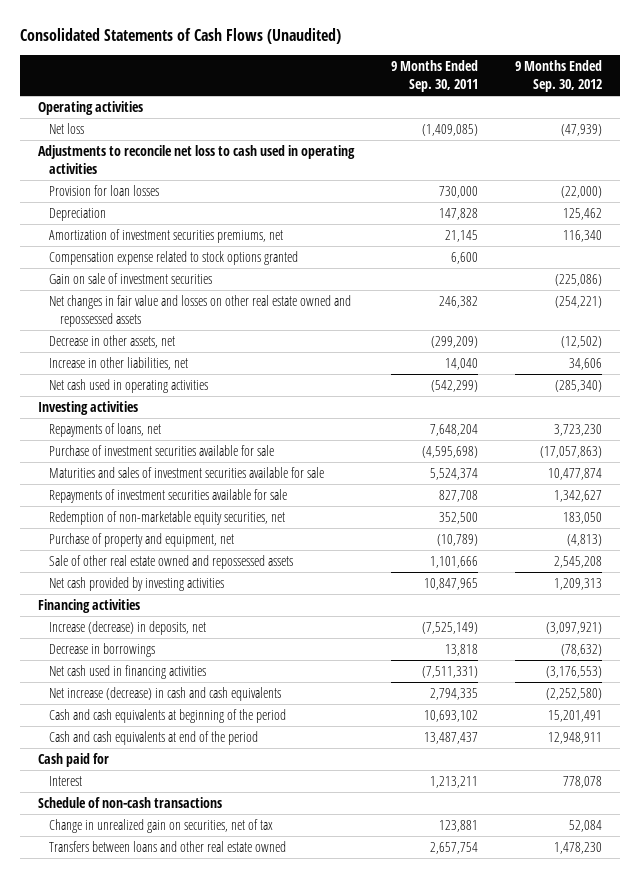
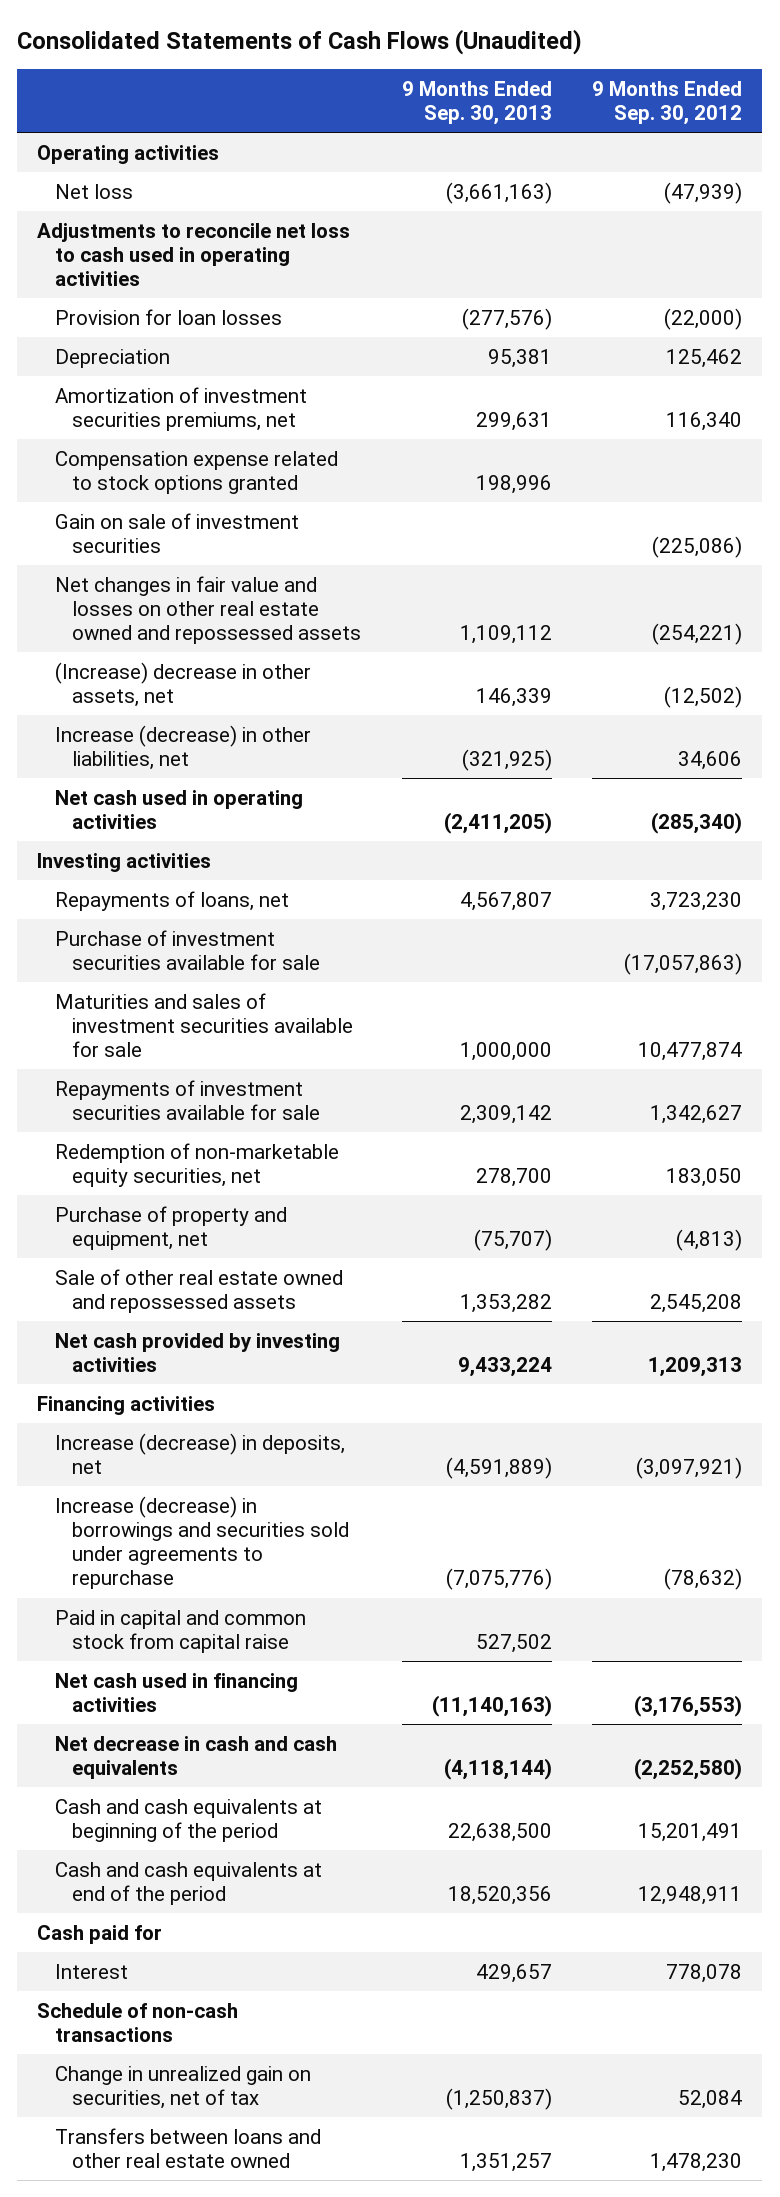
[390,60,478,93] 9 Months Ended Sep. 30, 2011 -> none
none -> [401,80,552,126] 9 Months Ended Sep. 30, 2013
[48,334,175,348] Decrease in other assets, net -> [54,661,311,707] (Increase) decrease in other assets, net
[48,356,188,370] Increase in other liabilities, net -> [54,724,311,770] Increase (decrease) in other liabilities, net
[48,642,155,657] Decrease in borrowings -> [54,1495,350,1590] Increase (decrease) in borrowings and securities sold under agreements to repurchase
none -> [54,1609,306,1653] Paid in capital and common stock from capital raise
[48,686,281,701] Net increase (decrease) in cash and cash equivalents -> [54,1735,337,1779] Net decrease in cash and cash equivalents

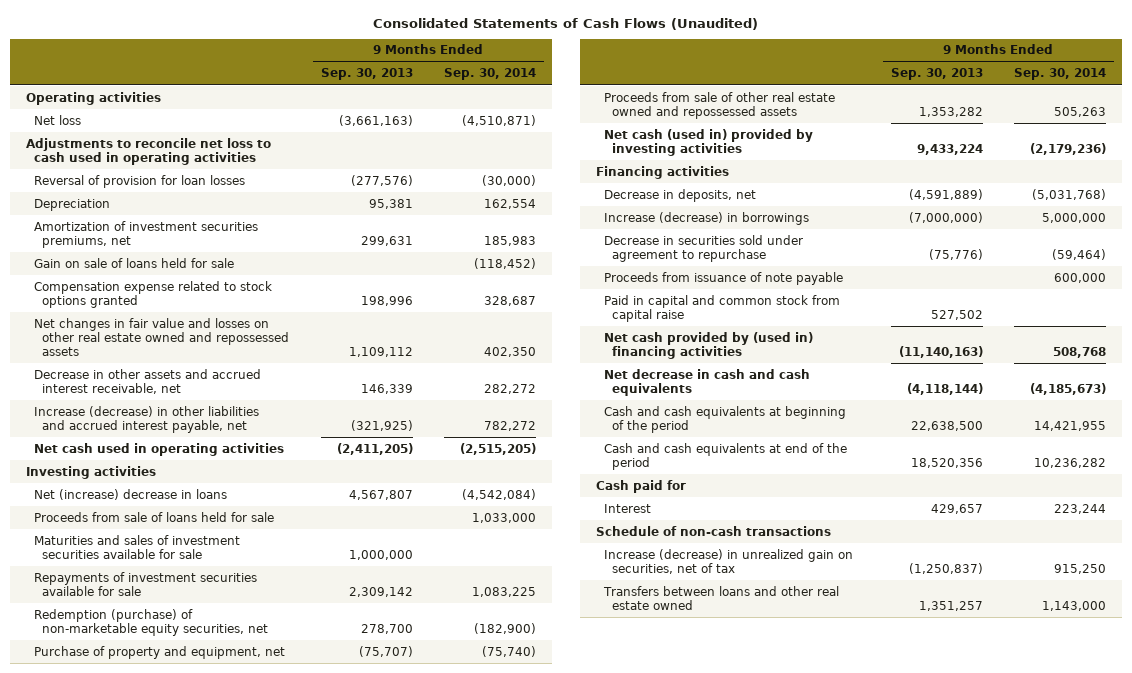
[592,80,743,126] 9 Months Ended Sep. 30, 2012 -> none
none -> [443,68,536,81] Sep. 30, 2014
[54,308,282,325] Provision for loan losses -> [33,174,245,188] Reversal of provision for loan losses
none -> [33,257,234,268] Gain on sale of loans held for sale
[54,512,299,553] Gain on sale of investment securities -> none
[54,661,311,707] (Increase) decrease in other assets, net -> [33,368,261,394] Decrease in other assets and accrued interest receivable, net
[54,724,311,770] Increase (decrease) in other liabilities, net -> [33,405,259,433] Increase (decrease) in other liabilities and accrued interest payable, net
[54,929,321,970] Purchase of investment securities available for sale -> none
[54,890,289,911] Repayments of loans, net -> [33,488,227,500] Net (increase) decrease in loans
none -> [33,511,274,522] Proceeds from sale of loans held for sale
[54,1142,339,1187] Redemption of non-marketable equity securities, net -> [33,608,269,636] Redemption (purchase) of non-marketable equity securities, net
[54,1268,343,1313] Sale of other real estate owned and repossessed assets -> [603,91,835,119] Proceeds from sale of other real estate owned and repossessed assets
[54,1332,340,1372] Net cash provided by investing activities -> [603,128,813,156] Net cash (used in) provided by investing activities
[54,1432,345,1474] Increase (decrease) in deposits, net -> [603,188,756,202] Decrease in deposits, net
[54,1495,350,1590] Increase (decrease) in borrowings and securities sold under agreements to repurchase -> [603,211,809,225] Increase (decrease) in borrowings
[445,1568,552,1591] (7,075,776) -> [908,211,983,223] (7,000,000)
none -> [603,234,803,262] Decrease in securities sold under agreement to repurchase
none -> [603,271,843,285] Proceeds from issuance of note payable
[54,1672,298,1712] Net cash used in financing activities -> [603,331,813,359] Net cash provided by (used in) financing activities
[54,2065,311,2109] Change in unrealized gain on securities, net of tax -> [603,548,853,574] Increase (decrease) in unrealized gain on securities, net of tax

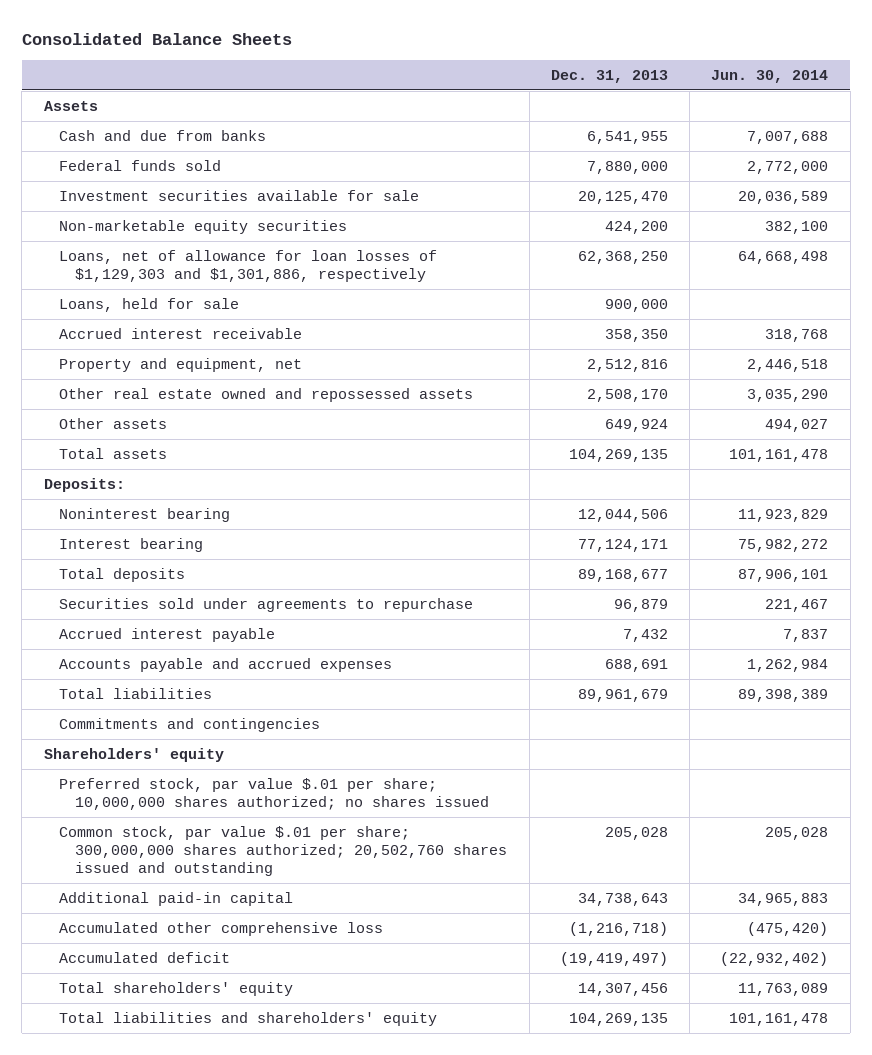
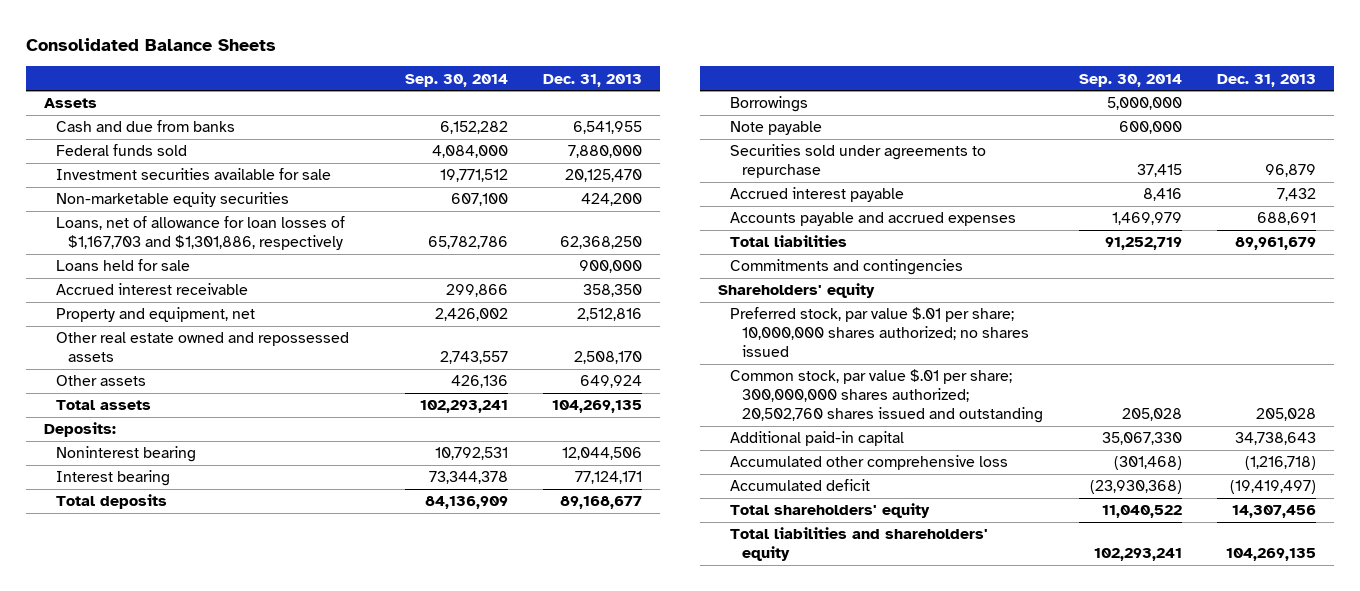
[711,69,829,83] Jun. 30, 2014 -> none
none -> [404,73,508,87] Sep. 30, 2014
[59,249,438,282] Loans, net of allowance for loan losses of $1,129,303 and $1,301,886, respectively -> [55,216,345,251] Loans, net of allowance for loan losses of $1,167,703 and $1,301,886, respectively
[59,297,240,312] Loans, held for sale -> [55,259,190,272] Loans held for sale
none -> [729,96,808,113] Borrowings
none -> [729,121,822,136] Note payable

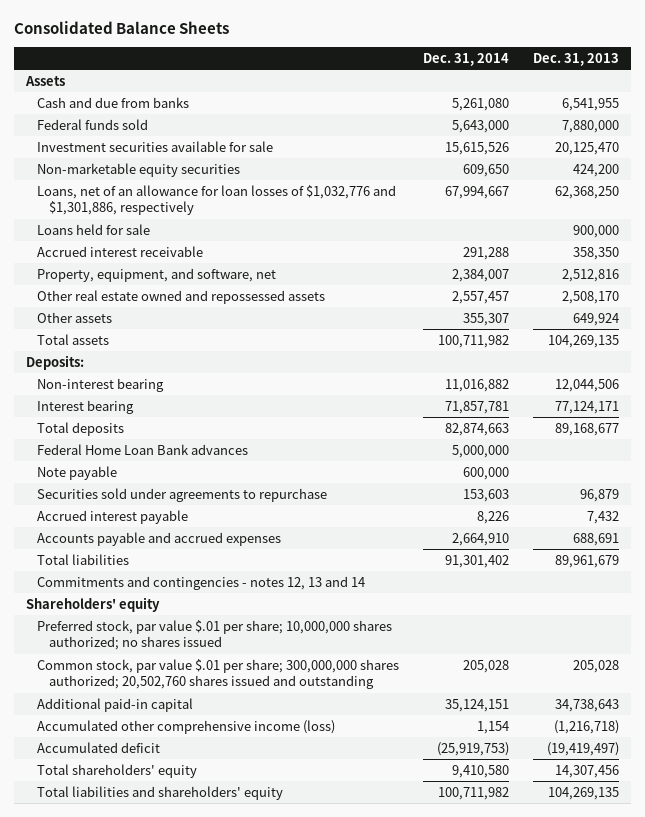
[404,73,508,87] Sep. 30, 2014 -> none
none -> [423,52,510,66] Dec. 31, 2014
[55,216,345,251] Loans, net of allowance for loan losses of $1,167,703 and $1,301,886, respectively -> [37,184,397,216] Loans, net of an allowance for loan losses of $1,032,776 and $1,301,886, respectively
[55,307,255,323] Property and equipment, net -> [37,267,277,282] Property, equipment, and software, net
[55,446,196,463] Noninterest bearing -> [37,377,165,392] Non-interest bearing
[729,96,808,113] Borrowings -> none
none -> [37,443,249,455] Federal Home Loan Bank advances
[729,259,963,276] Commitments and contingencies -> [37,575,366,590] Commitments and contingencies - notes 12, 13 and 14
[729,455,1008,471] Accumulated other comprehensive loss -> [37,719,336,734] Accumulated other comprehensive income (loss)

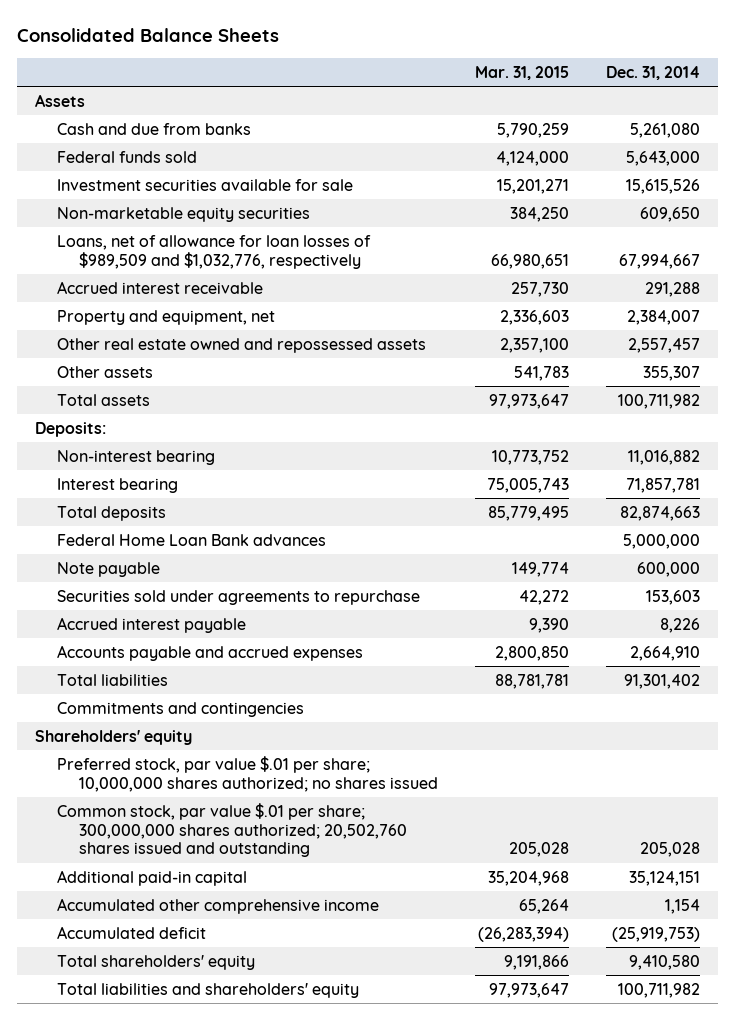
[533,52,620,66] Dec. 31, 2013 -> none
none -> [474,66,569,81] Mar. 31, 2015
[37,223,151,235] Loans held for sale -> none
[37,184,397,216] Loans, net of an allowance for loan losses of $1,032,776 and $1,301,886, respectively -> [56,234,371,269] Loans, net of allowance for loan losses of $989,509 and $1,032,776, respectively
[37,267,277,282] Property, equipment, and software, net -> [56,309,275,325] Property and equipment, net
[37,575,366,590] Commitments and contingencies - notes 12, 13 and 14 -> [56,701,304,717] Commitments and contingencies
[37,719,336,734] Accumulated other comprehensive income (loss) -> [56,897,379,914] Accumulated other comprehensive income

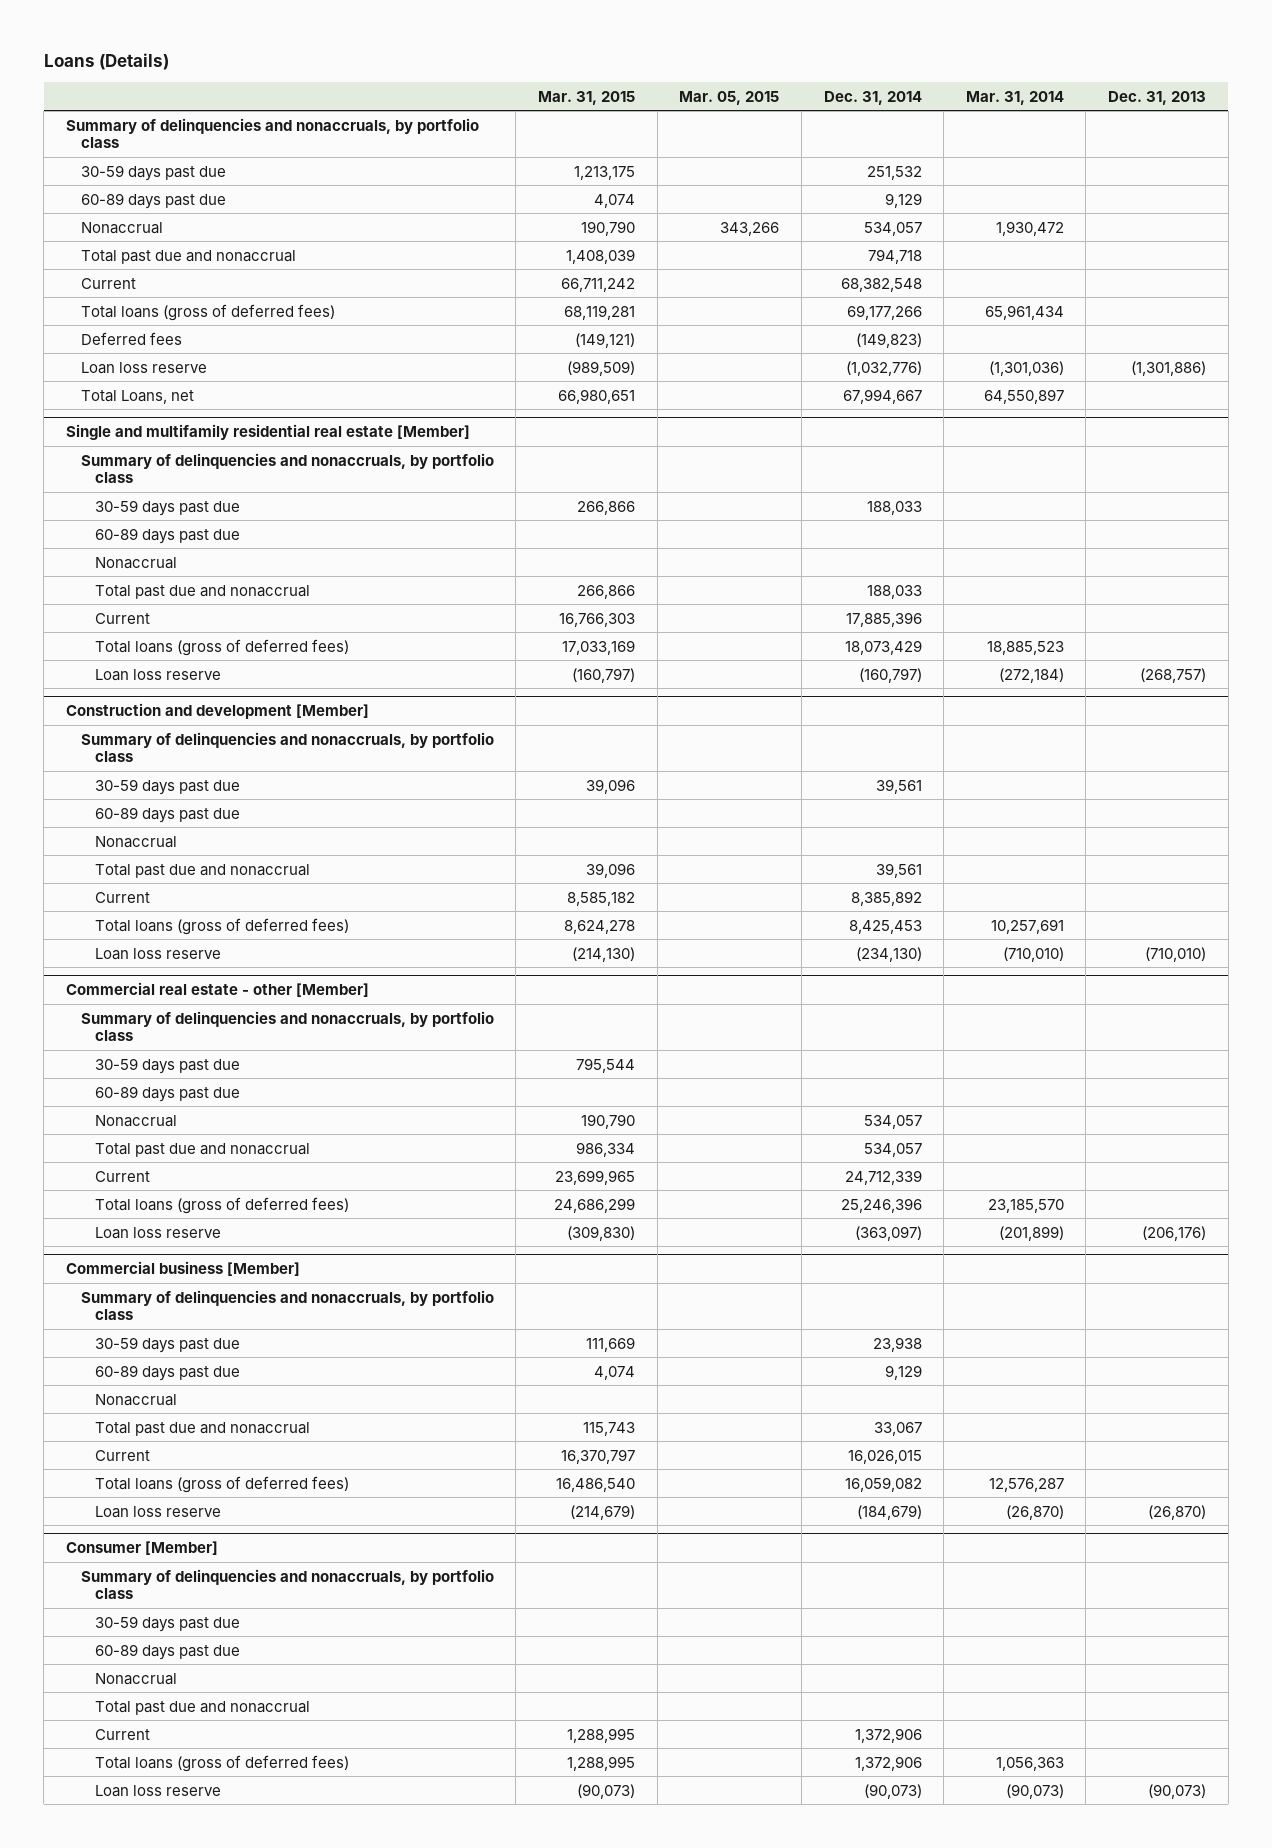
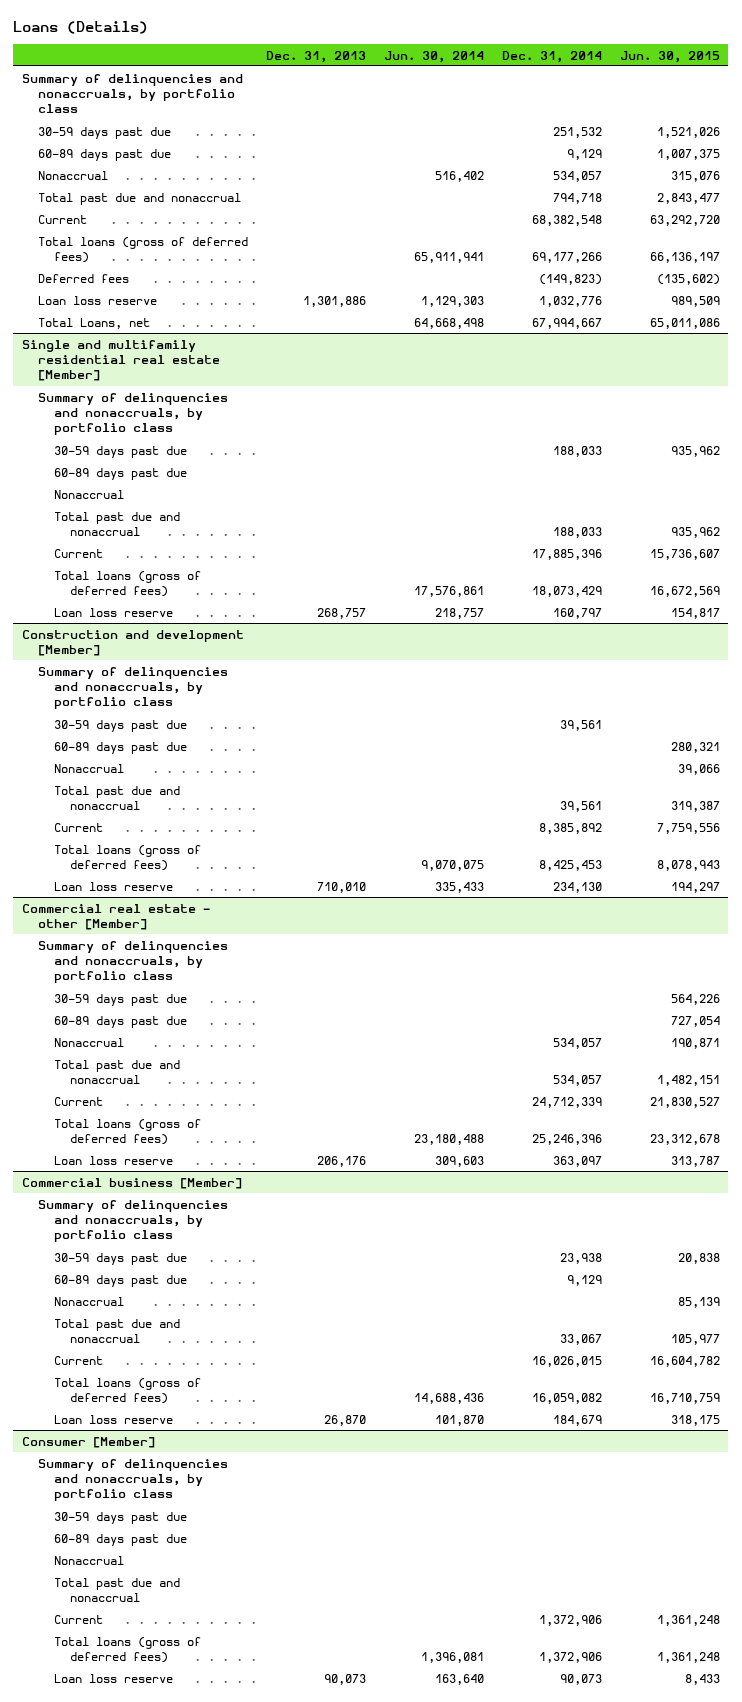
[538,90,636,105] Mar. 31, 2015 -> none
[679,90,780,105] Mar. 05, 2015 -> none
[965,90,1064,105] Mar. 31, 2014 -> none
none -> [383,50,484,63] Jun. 30, 2014
none -> [619,50,720,63] Jun. 30, 2015
[845,360,922,376] (1,032,776) -> [538,295,602,307] 1,032,776
[1131,360,1207,376] (1,301,886) -> [302,295,366,307] 1,301,886
[858,667,922,683] (160,797) -> [552,607,602,619] 160,797
[1140,667,1207,683] (268,757) -> [316,607,366,619] 268,757
[855,946,922,962] (234,130) -> [552,881,602,893] 234,130
[1145,946,1207,962] (710,010) -> [316,881,366,893] 710,010
[854,1225,922,1241] (363,097) -> [552,1155,602,1167] 363,097
[1142,1225,1207,1241] (206,176) -> [316,1155,366,1167] 206,176
[856,1504,922,1520] (184,679) -> [552,1414,602,1426] 184,679
[1148,1504,1207,1520] (26,870) -> [323,1414,366,1426] 26,870
[863,1783,922,1799] (90,073) -> [559,1673,602,1685] 90,073
[1148,1783,1207,1799] (90,073) -> [323,1673,366,1685] 90,073

